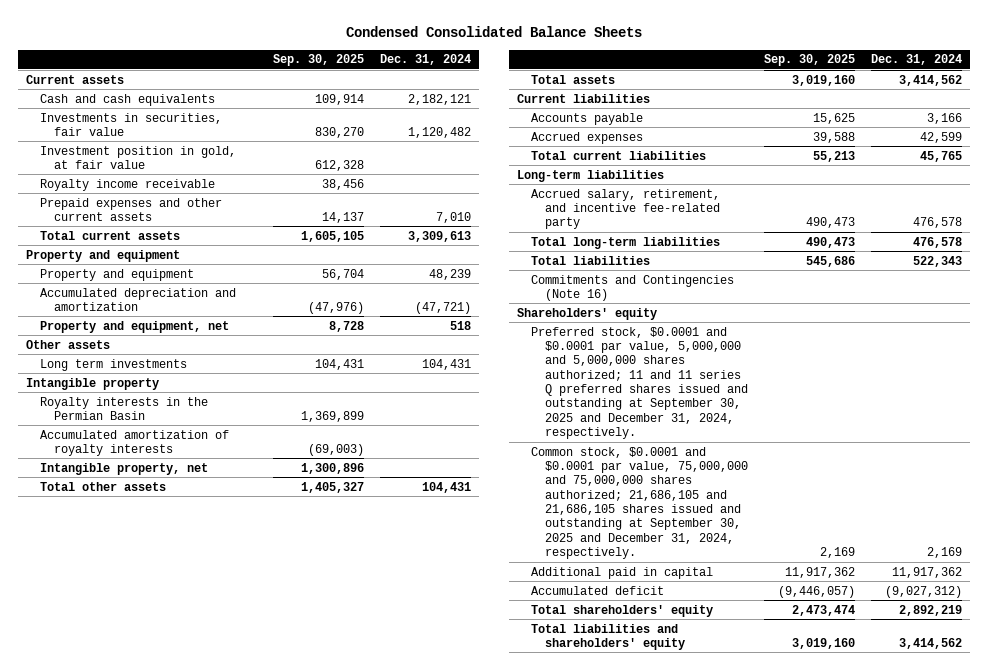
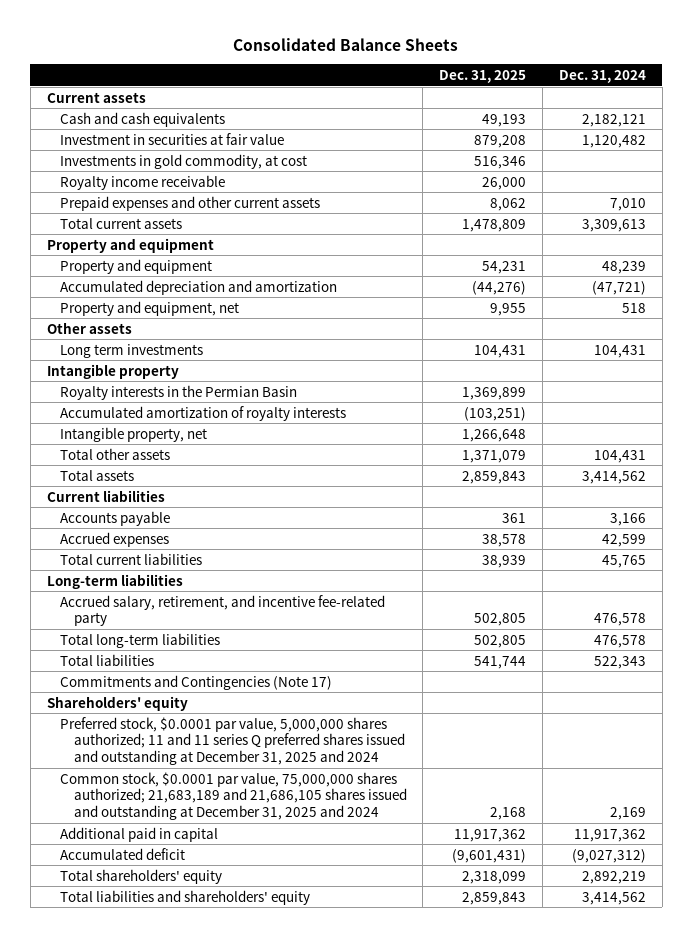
[345,26,642,38] Condensed Consolidated Balance Sheets -> [233,37,459,51] Consolidated Balance Sheets
[273,54,365,67] Sep. 30, 2025 -> none
none -> [439,69,527,83] Dec. 31, 2025
[40,112,223,136] Investments in securities, fair value -> [60,132,285,145] Investment in securities at fair value
[40,145,237,169] Investment position in gold, at fair value -> [60,153,308,169] Investments in gold commodity, at cost
[531,274,735,301] Commitments and Contingencies (Note 16) -> [60,674,333,690] Commitments and Contingencies (Note 17)
[531,326,749,440] Preferred stock, $0.0001 and $0.0001 par value, 5,000,000 and 5,000,000 shares authorized; 11 and 11 series Q preferred shares issued and outstanding at September 30, 2025 and December 31, 2024, respectively. -> [60,716,405,765] Preferred stock, $0.0001 par value, 5,000,000 shares authorized; 11 and 11 series Q preferred shares issued and outstanding at December 31, 2025 and 2024
[531,446,749,560] Common stock, $0.0001 and $0.0001 par value, 75,000,000 and 75,000,000 shares authorized; 21,686,105 and 21,686,105 shares issued and outstanding at September 30, 2025 and December 31, 2024, respectively. -> [60,771,407,820] Common stock, $0.0001 par value, 75,000,000 shares authorized; 21,683,189 and 21,686,105 shares issued and outstanding at December 31, 2025 and 2024

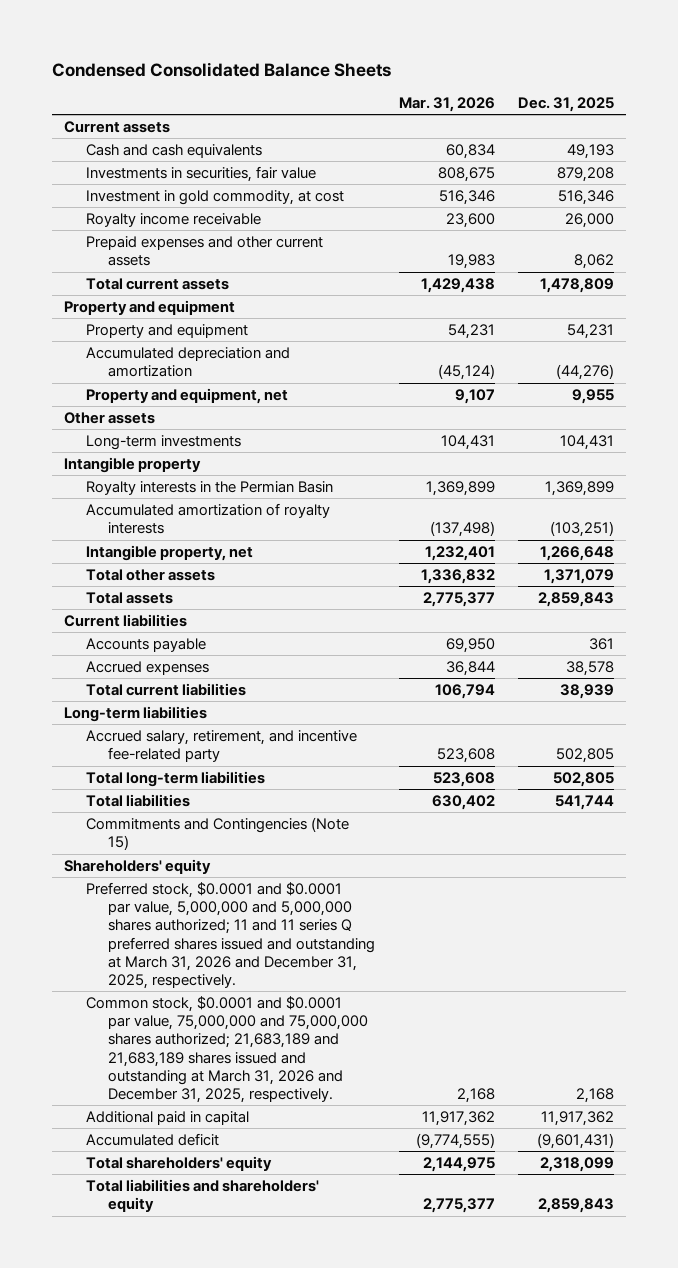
[233,37,459,51] Consolidated Balance Sheets -> [51,61,391,77] Condensed Consolidated Balance Sheets
[558,69,646,83] Dec. 31, 2024 -> none
none -> [398,96,495,112] Mar. 31, 2026
[60,132,285,145] Investment in securities at fair value -> [85,166,316,183] Investments in securities, fair value
[60,153,308,169] Investments in gold commodity, at cost -> [85,190,344,206] Investment in gold commodity, at cost
[60,343,204,358] Long term investments -> [85,435,241,451] Long-term investments
[60,674,333,690] Commitments and Contingencies (Note 17) -> [85,817,349,851] Commitments and Contingencies (Note 15)
[60,716,405,765] Preferred stock, $0.0001 par value, 5,000,000 shares authorized; 11 and 11 series Q preferred shares issued and outstanding at December 31, 2025 and 2024 -> [85,882,375,989] Preferred stock, $0.0001 and $0.0001 par value, 5,000,000 and 5,000,000 shares authorized; 11 and 11 series Q preferred shares issued and outstanding at March 31, 2026 and December 31, 2025, respectively.
[60,771,407,820] Common stock, $0.0001 par value, 75,000,000 shares authorized; 21,683,189 and 21,686,105 shares issued and outstanding at December 31, 2025 and 2024 -> [85,996,368,1103] Common stock, $0.0001 and $0.0001 par value, 75,000,000 and 75,000,000 shares authorized; 21,683,189 and 21,683,189 shares issued and outstanding at March 31, 2026 and December 31, 2025, respectively.

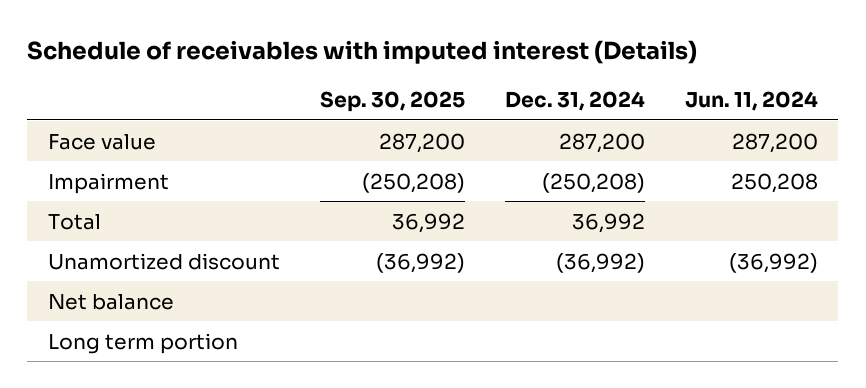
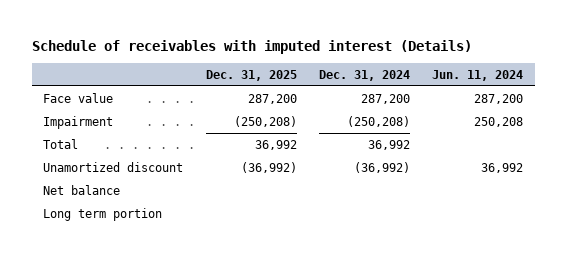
[319,91,465,113] Sep. 30, 2025 -> none
none -> [205,69,297,81] Dec. 31, 2025
[729,252,819,273] (36,992) -> [481,162,524,173] 36,992

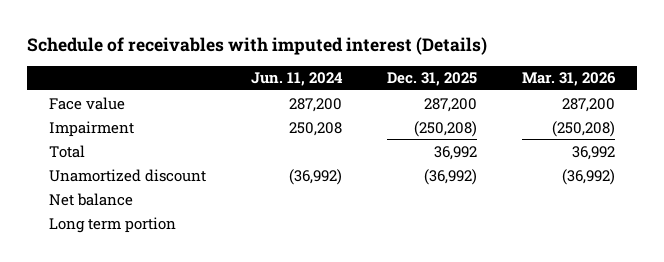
[319,69,411,81] Dec. 31, 2024 -> none
none -> [521,72,616,87] Mar. 31, 2026
[481,162,524,173] 36,992 -> [289,168,343,185] (36,992)

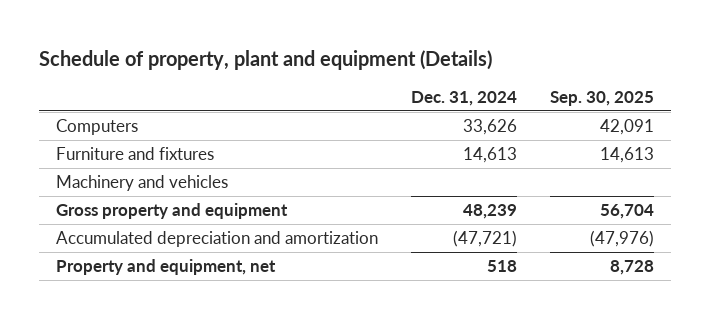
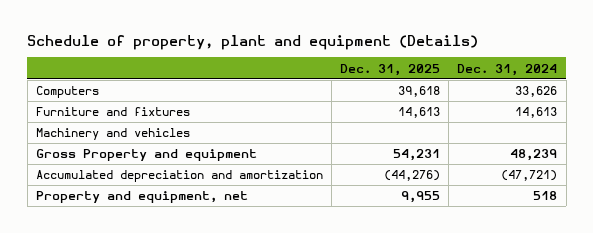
[550,90,655,106] Sep. 30, 2025 -> none
none -> [340,63,441,76] Dec. 31, 2025
[56,203,289,220] Gross property and equipment -> [35,149,257,162] Gross Property and equipment

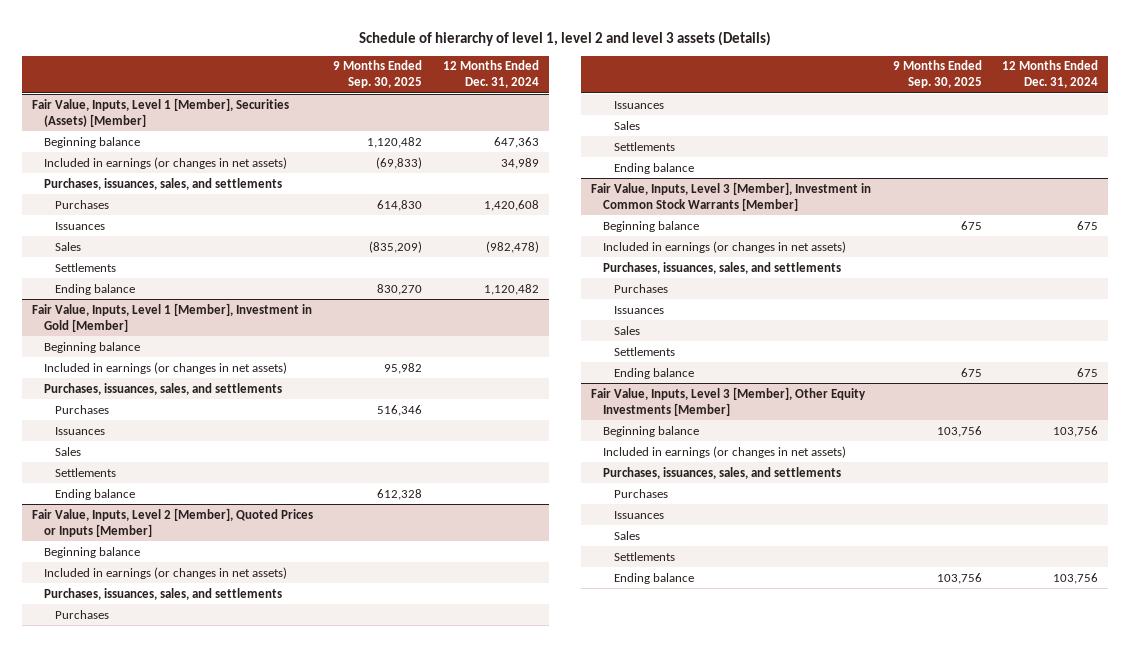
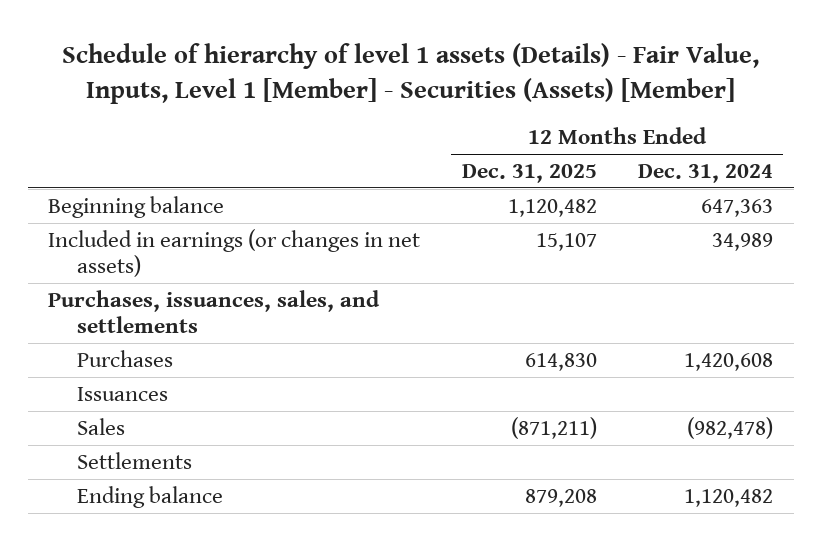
[359,30,772,46] Schedule of hierarchy of level 1, level 2 and level 3 assets (Details) -> [61,42,759,104] Schedule of hierarchy of level 1 assets (Details) - Fair Value, Inputs, Level 1 [Member] - Securities (Assets) [Member]
[333,60,423,89] 9 Months Ended Sep. 30, 2025 -> none
none -> [461,163,597,183] Dec. 31, 2025
[32,97,290,127] Fair Value, Inputs, Level 1 [Member], Securities (Assets) [Member] -> none
[32,302,313,332] Fair Value, Inputs, Level 1 [Member], Investment in Gold [Member] -> none
[43,341,140,353] Beginning balance -> none
[43,361,287,374] Included in earnings (or changes in net assets) -> none
[43,382,282,395] Purchases, issuances, sales, and settlements -> none
[55,404,110,414] Purchases -> none
[55,426,106,435] Issuances -> none
[55,446,82,456] Sales -> none
[55,467,117,477] Settlements -> none
[55,488,136,500] Ending balance -> none
[32,507,314,537] Fair Value, Inputs, Level 2 [Member], Quoted Prices or Inputs [Member] -> none
[43,546,140,558] Beginning balance -> none
[43,566,287,579] Included in earnings (or changes in net assets) -> none
[43,587,282,600] Purchases, issuances, sales, and settlements -> none
[55,609,110,619] Purchases -> none
[614,100,665,109] Issuances -> none
[614,120,641,130] Sales -> none
[614,141,676,151] Settlements -> none
[614,162,695,174] Ending balance -> none
[591,181,872,211] Fair Value, Inputs, Level 3 [Member], Investment in Common Stock Warrants [Member] -> none
[602,220,699,232] Beginning balance -> none
[602,240,846,253] Included in earnings (or changes in net assets) -> none
[602,261,841,274] Purchases, issuances, sales, and settlements -> none
[614,283,669,293] Purchases -> none
[614,305,665,314] Issuances -> none
[614,325,641,335] Sales -> none
[614,346,676,356] Settlements -> none
[614,367,695,379] Ending balance -> none
[591,386,867,416] Fair Value, Inputs, Level 3 [Member], Other Equity Investments [Member] -> none
[602,425,699,437] Beginning balance -> none
[602,445,846,458] Included in earnings (or changes in net assets) -> none
[602,466,841,479] Purchases, issuances, sales, and settlements -> none
[614,488,669,498] Purchases -> none
[614,510,665,519] Issuances -> none
[614,530,641,540] Sales -> none
[614,551,676,561] Settlements -> none
[614,572,695,584] Ending balance -> none

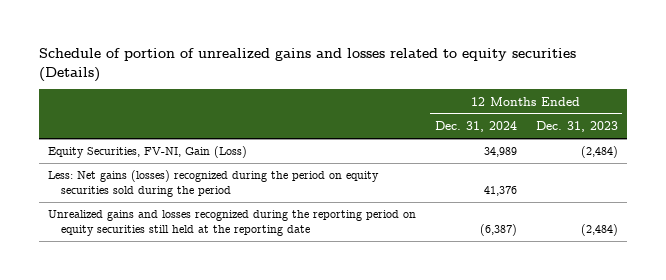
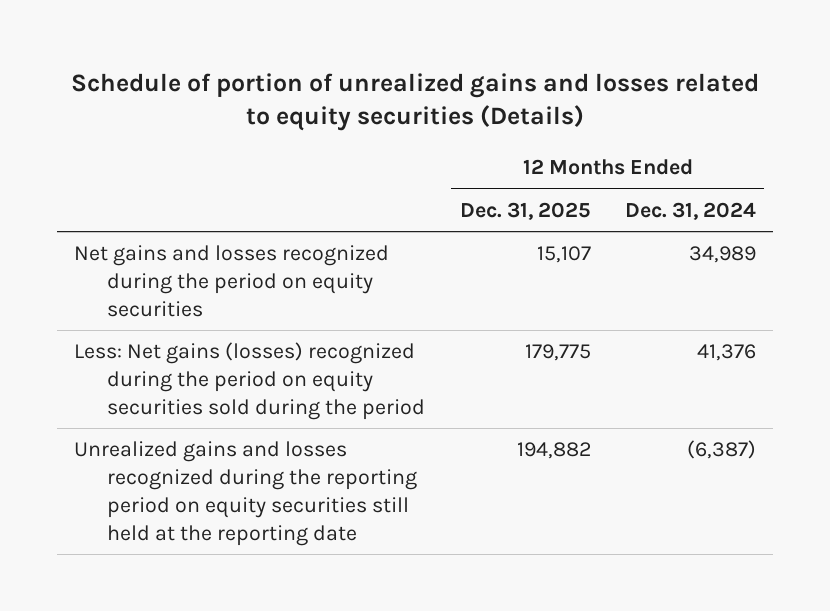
[535,121,618,133] Dec. 31, 2023 -> none
none -> [459,201,591,220] Dec. 31, 2025
[48,146,248,159] Equity Securities, FV-NI, Gain (Loss) -> [74,245,390,317] Net gains and losses recognized during the period on equity securities

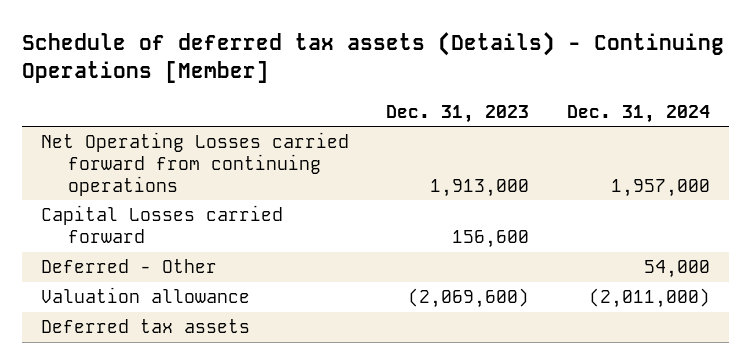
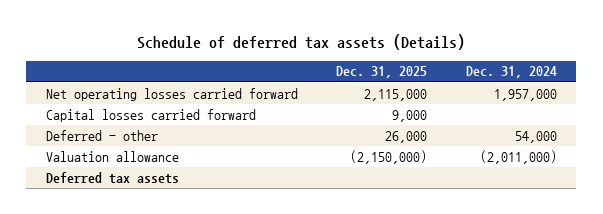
[21,31,724,84] Schedule of deferred tax assets (Details) - Continuing Operations [Member] -> [137,34,466,51] Schedule of deferred tax assets (Details)
[386,104,530,123] Dec. 31, 2023 -> none
none -> [336,66,428,79] Dec. 31, 2025
[40,132,349,196] Net Operating Losses carried forward from continuing operations -> [45,87,298,101] Net operating losses carried forward
[40,205,283,244] Capital Losses carried forward -> [45,108,256,122] Capital losses carried forward
[40,259,217,274] Deferred - Other -> [45,129,158,141] Deferred - other

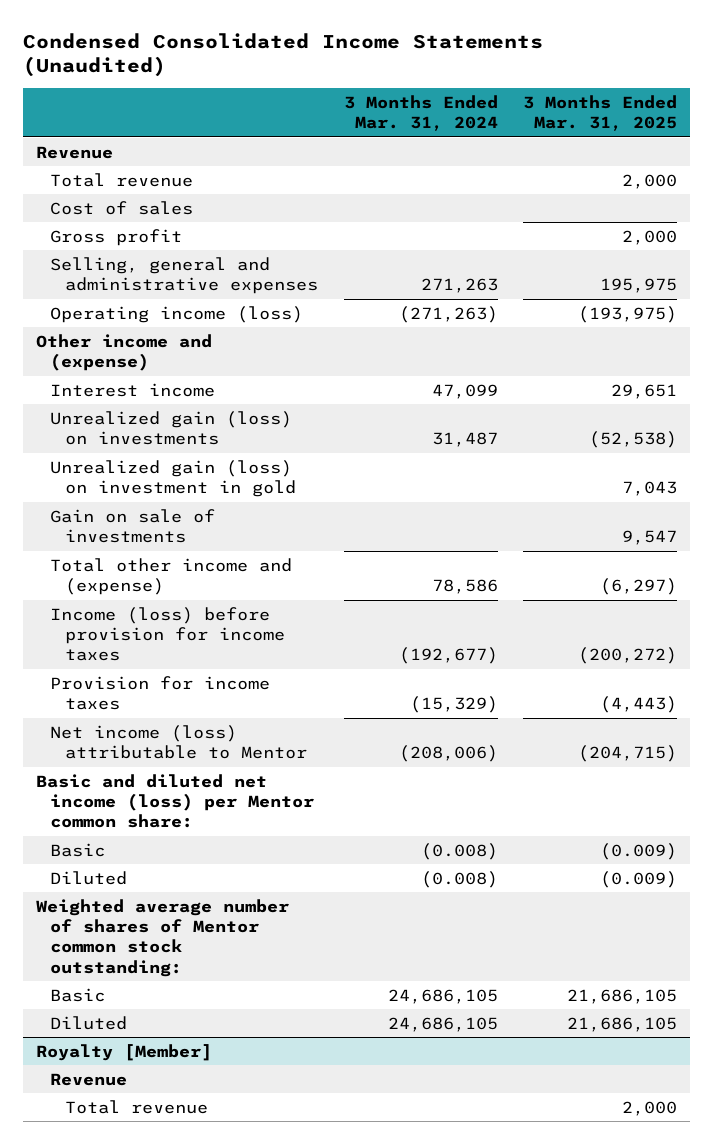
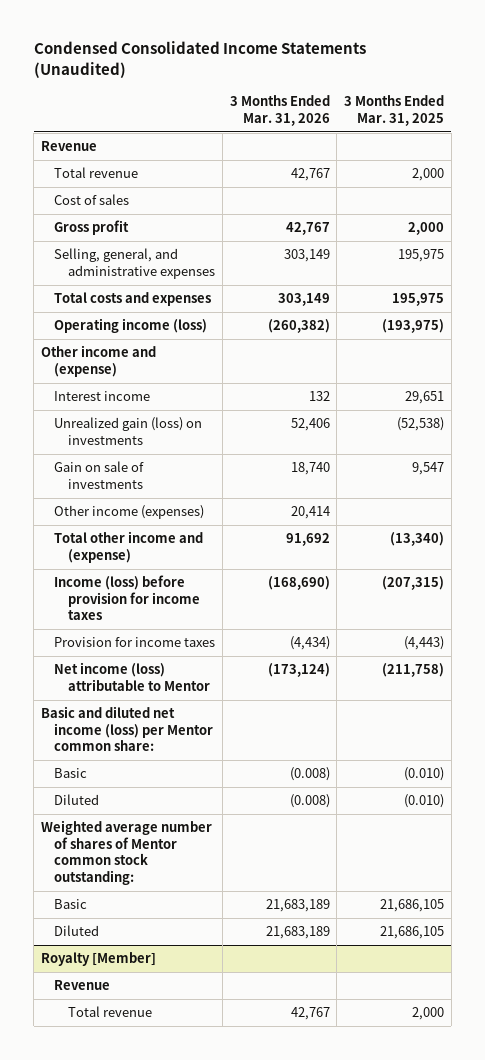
[343,94,498,132] 3 Months Ended Mar. 31, 2024 -> none
none -> [229,95,330,126] 3 Months Ended Mar. 31, 2026
[50,256,318,295] Selling, general and administrative expenses -> [54,248,215,279] Selling, general, and administrative expenses
none -> [54,292,212,307] Total costs and expenses
[50,459,296,498] Unrealized gain (loss) on investment in gold -> none
none -> [54,505,205,520] Other income (expenses)
[600,578,678,596] (6,297) -> [390,532,445,547] (13,340)
[578,647,678,665] (200,272) -> [382,576,445,591] (207,315)
[578,745,678,763] (204,715) -> [382,663,445,678] (211,758)
[600,842,678,860] (0.009) -> [404,767,445,782] (0.010)
[600,870,678,888] (0.009) -> [404,794,445,809] (0.010)

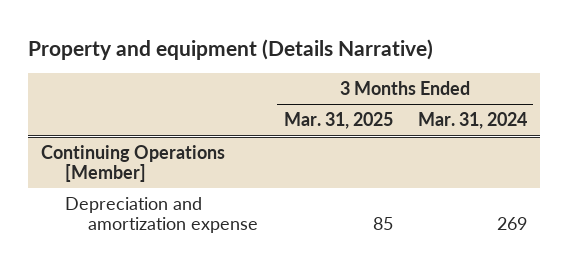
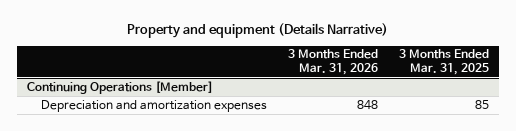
[418,112,528,130] Mar. 31, 2024 -> none
none -> [287,49,378,76] 3 Months Ended Mar. 31, 2026
[64,196,259,234] Depreciation and amortization expense -> [40,99,267,112] Depreciation and amortization expenses

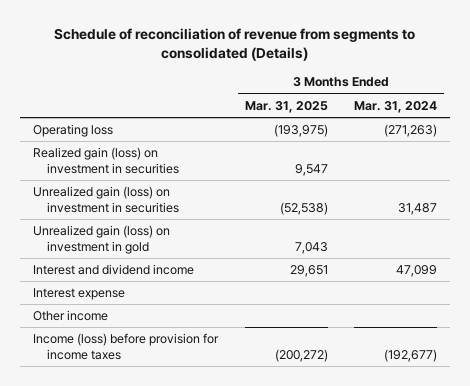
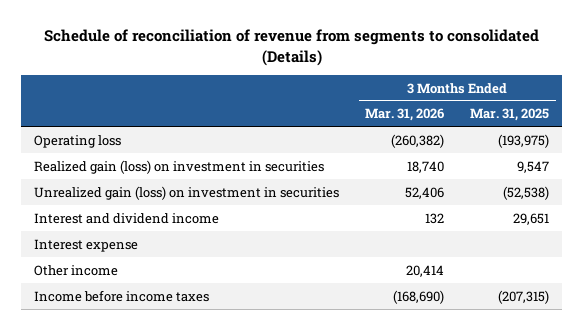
[354,100,438,113] Mar. 31, 2024 -> none
none -> [365,108,445,122] Mar. 31, 2026
[32,225,170,255] Unrealized gain (loss) on investment in gold -> none
[32,333,219,361] Income (loss) before provision for income taxes -> [33,289,209,302] Income before income taxes
[274,349,328,363] (200,272) -> [498,289,550,304] (207,315)

